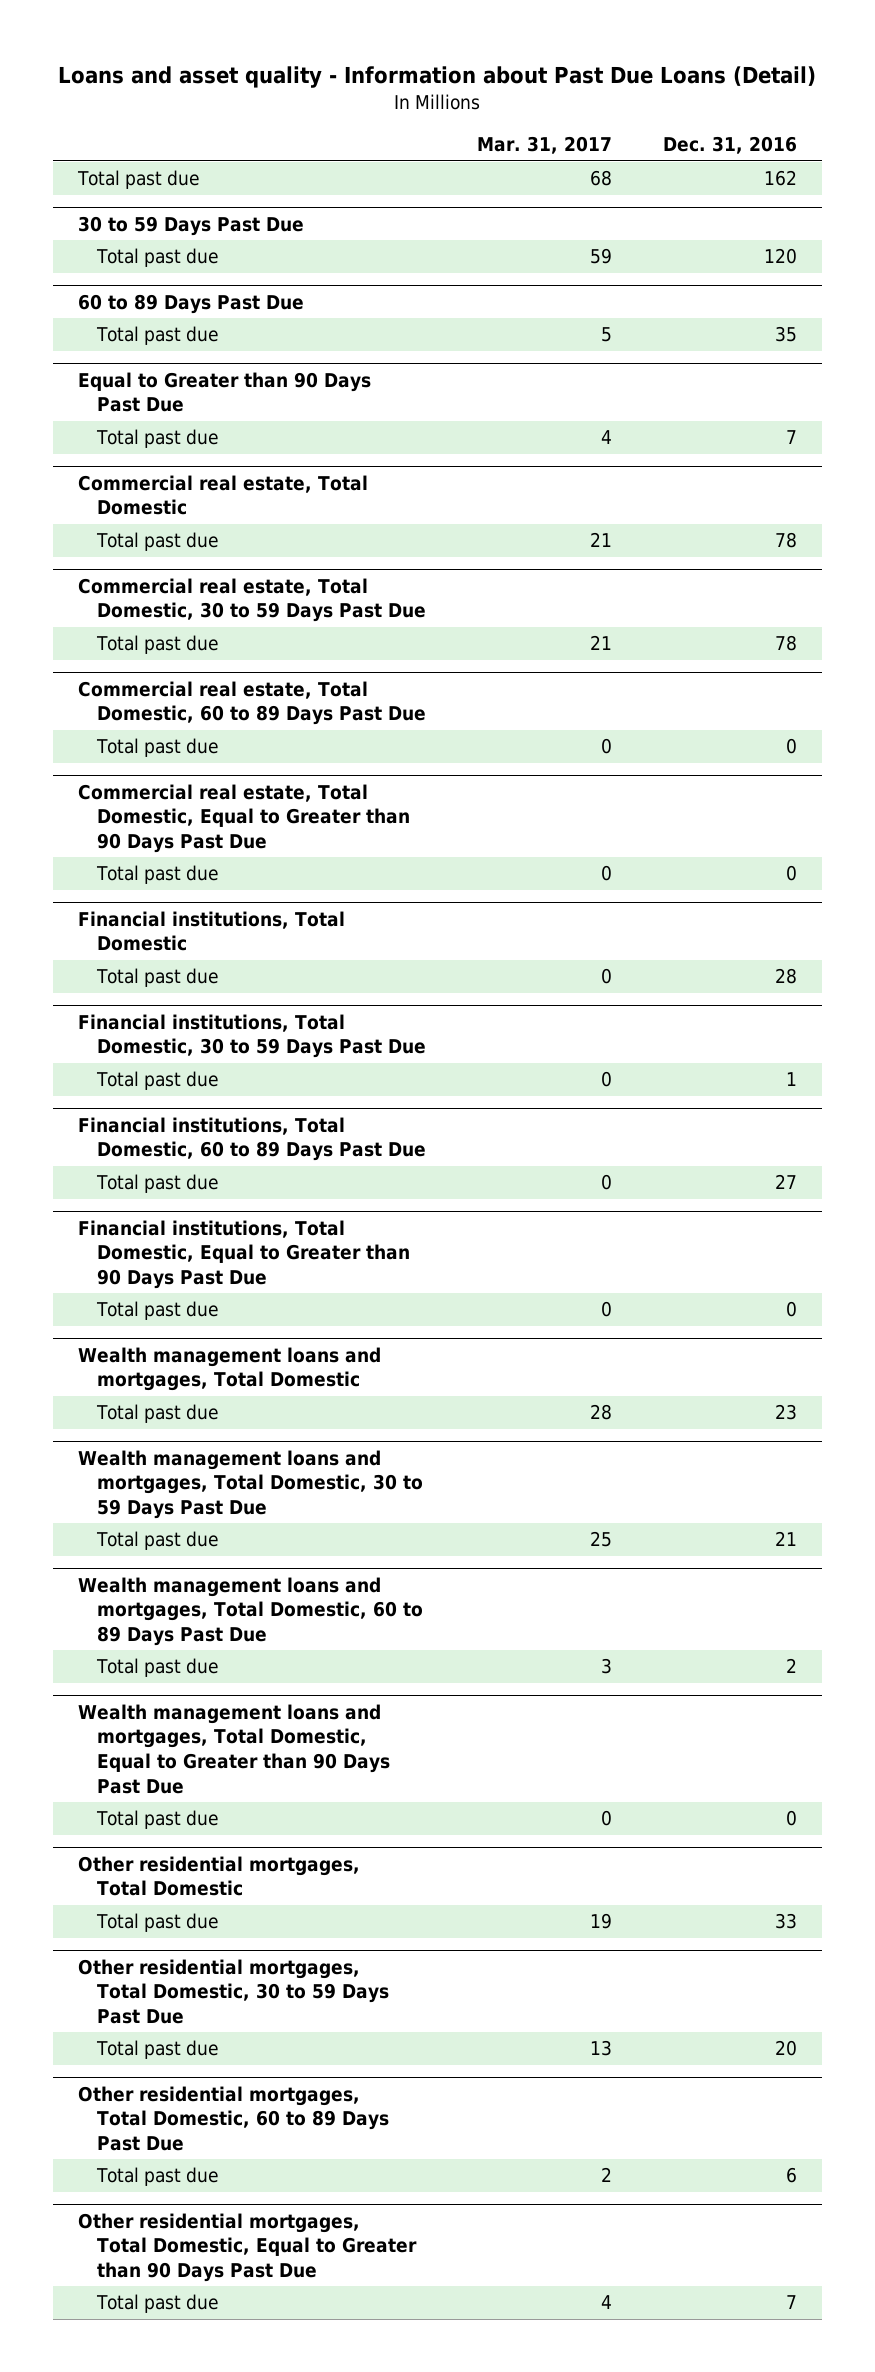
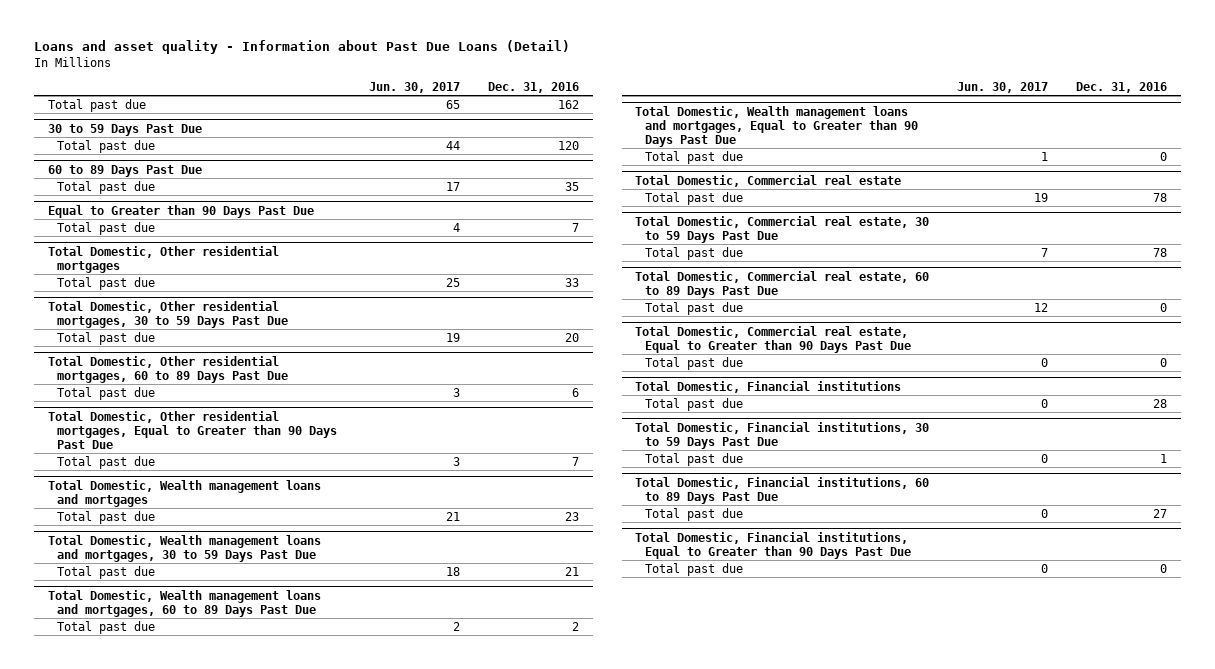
[477,136,613,155] Mar. 31, 2017 -> none
none -> [369,81,461,93] Jun. 30, 2017
none -> [47,245,279,273] Total Domestic, Other residential mortgages
none -> [57,276,156,290] Total past due
none -> [47,300,289,328] Total Domestic, Other residential mortgages, 30 to 59 Days Past Due
none -> [57,331,156,345] Total past due
none -> [47,355,289,383] Total Domestic, Other residential mortgages, 60 to 89 Days Past Due
none -> [57,386,156,400] Total past due
none -> [47,410,338,449] Total Domestic, Other residential mortgages, Equal to Greater than 90 Days Past Due
none -> [57,455,156,469] Total past due
none -> [47,479,321,507] Total Domestic, Wealth management loans and mortgages
none -> [57,510,156,524] Total past due
none -> [47,534,321,562] Total Domestic, Wealth management loans and mortgages, 30 to 59 Days Past Due
none -> [57,565,156,579] Total past due
none -> [47,589,321,617] Total Domestic, Wealth management loans and mortgages, 60 to 89 Days Past Due
none -> [57,620,156,634] Total past due
none -> [635,105,919,147] Total Domestic, Wealth management loans and mortgages, Equal to Greater than 90 Days Past Due
none -> [645,150,744,164] Total past due
[78,474,369,516] Commercial real estate, Total Domestic -> [635,174,902,187] Total Domestic, Commercial real estate
[78,577,427,623] Commercial real estate, Total Domestic, 30 to 59 Days Past Due -> [635,215,930,243] Total Domestic, Commercial real estate, 30 to 59 Days Past Due
[78,680,427,726] Commercial real estate, Total Domestic, 60 to 89 Days Past Due -> [635,270,930,298] Total Domestic, Commercial real estate, 60 to 89 Days Past Due
[78,783,411,853] Commercial real estate, Total Domestic, Equal to Greater than 90 Days Past Due -> [635,325,912,353] Total Domestic, Commercial real estate, Equal to Greater than 90 Days Past Due
[78,910,346,952] Financial institutions, Total Domestic -> [635,380,902,393] Total Domestic, Financial institutions
[78,1013,427,1059] Financial institutions, Total Domestic, 30 to 59 Days Past Due -> [635,421,930,449] Total Domestic, Financial institutions, 30 to 59 Days Past Due
[78,1116,427,1162] Financial institutions, Total Domestic, 60 to 89 Days Past Due -> [635,476,930,504] Total Domestic, Financial institutions, 60 to 89 Days Past Due
[96,1301,220,1321] Total past due -> none
[78,1346,382,1392] Wealth management loans and mortgages, Total Domestic -> none
[96,1404,220,1424] Total past due -> none
[78,1449,424,1519] Wealth management loans and mortgages, Total Domestic, 30 to 59 Days Past Due -> none
[96,1531,220,1551] Total past due -> none
[78,1576,424,1646] Wealth management loans and mortgages, Total Domestic, 60 to 89 Days Past Due -> none
[96,1658,220,1678] Total past due -> none
[78,1703,391,1794] Wealth management loans and mortgages, Total Domestic, Equal to Greater than 90 Days Past Due -> none
[78,1219,411,1289] Financial institutions, Total Domestic, Equal to Greater than 90 Days Past Due -> [635,531,912,559] Total Domestic, Financial institutions, Equal to Greater than 90 Days Past Due
[78,1855,361,1897] Other residential mortgages, Total Domestic -> none
[96,1913,220,1933] Total past due -> none
[78,1958,390,2024] Other residential mortgages, Total Domestic, 30 to 59 Days Past Due -> none
[96,2040,220,2060] Total past due -> none
[78,2085,390,2151] Other residential mortgages, Total Domestic, 60 to 89 Days Past Due -> none
[96,2167,220,2187] Total past due -> none
[78,2212,418,2282] Other residential mortgages, Total Domestic, Equal to Greater than 90 Days Past Due -> none
[96,2294,220,2314] Total past due -> none

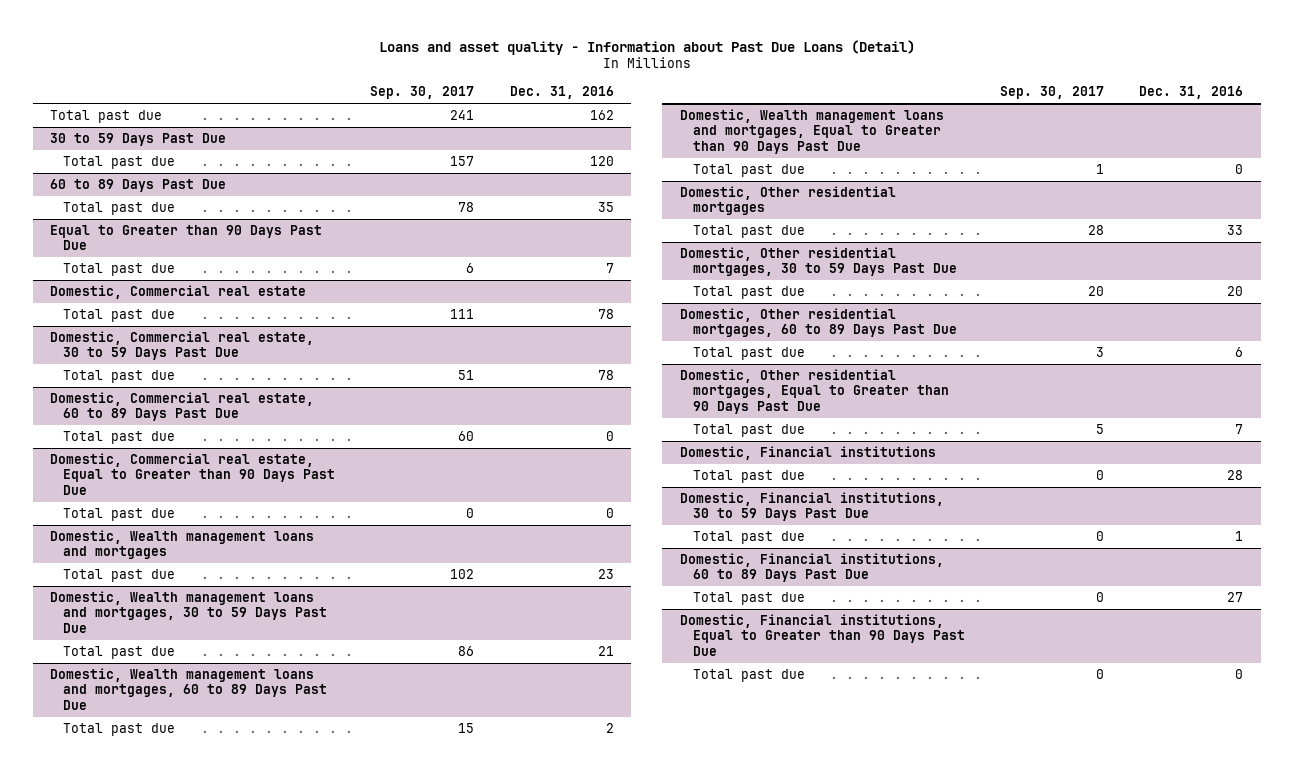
[369,81,461,93] Jun. 30, 2017 -> none
none -> [370,86,475,100] Sep. 30, 2017
[47,245,279,273] Total Domestic, Other residential mortgages -> none
[57,276,156,290] Total past due -> none
[47,300,289,328] Total Domestic, Other residential mortgages, 30 to 59 Days Past Due -> none
[57,331,156,345] Total past due -> none
[47,355,289,383] Total Domestic, Other residential mortgages, 60 to 89 Days Past Due -> none
[57,386,156,400] Total past due -> none
[47,410,338,449] Total Domestic, Other residential mortgages, Equal to Greater than 90 Days Past Due -> none
[57,455,156,469] Total past due -> none
[47,479,321,507] Total Domestic, Wealth management loans and mortgages -> none
[57,510,156,524] Total past due -> none
[47,534,321,562] Total Domestic, Wealth management loans and mortgages, 30 to 59 Days Past Due -> none
[57,565,156,579] Total past due -> none
[47,589,321,617] Total Domestic, Wealth management loans and mortgages, 60 to 89 Days Past Due -> none
[57,620,156,634] Total past due -> none
[635,105,919,147] Total Domestic, Wealth management loans and mortgages, Equal to Greater than 90 Days Past Due -> none
[645,150,744,164] Total past due -> none
[635,174,902,187] Total Domestic, Commercial real estate -> [50,284,307,299] Domestic, Commercial real estate
[635,215,930,243] Total Domestic, Commercial real estate, 30 to 59 Days Past Due -> [50,330,315,361] Domestic, Commercial real estate, 30 to 59 Days Past Due
[635,270,930,298] Total Domestic, Commercial real estate, 60 to 89 Days Past Due -> [50,391,315,422] Domestic, Commercial real estate, 60 to 89 Days Past Due
[635,325,912,353] Total Domestic, Commercial real estate, Equal to Greater than 90 Days Past Due -> [50,452,336,496] Domestic, Commercial real estate, Equal to Greater than 90 Days Past Due
none -> [50,529,315,560] Domestic, Wealth management loans and mortgages
none -> [63,568,176,582] Total past due
none -> [50,590,328,634] Domestic, Wealth management loans and mortgages, 30 to 59 Days Past Due
none -> [63,645,176,659] Total past due
none -> [50,667,328,711] Domestic, Wealth management loans and mortgages, 60 to 89 Days Past Due
none -> [63,722,176,736] Total past due
none -> [679,108,944,155] Domestic, Wealth management loans and mortgages, Equal to Greater than 90 Days Past Due
none -> [692,163,805,177] Total past due
none -> [679,185,896,216] Domestic, Other residential mortgages
none -> [692,224,805,238] Total past due
none -> [679,246,957,277] Domestic, Other residential mortgages, 30 to 59 Days Past Due
none -> [692,285,805,299] Total past due
none -> [679,307,957,338] Domestic, Other residential mortgages, 60 to 89 Days Past Due
none -> [692,346,805,360] Total past due
none -> [679,368,949,415] Domestic, Other residential mortgages, Equal to Greater than 90 Days Past Due
none -> [692,423,805,437] Total past due
[635,380,902,393] Total Domestic, Financial institutions -> [679,445,936,460] Domestic, Financial institutions
[635,421,930,449] Total Domestic, Financial institutions, 30 to 59 Days Past Due -> [679,491,944,522] Domestic, Financial institutions, 30 to 59 Days Past Due
[635,476,930,504] Total Domestic, Financial institutions, 60 to 89 Days Past Due -> [679,552,944,583] Domestic, Financial institutions, 60 to 89 Days Past Due
[635,531,912,559] Total Domestic, Financial institutions, Equal to Greater than 90 Days Past Due -> [679,613,965,657] Domestic, Financial institutions, Equal to Greater than 90 Days Past Due

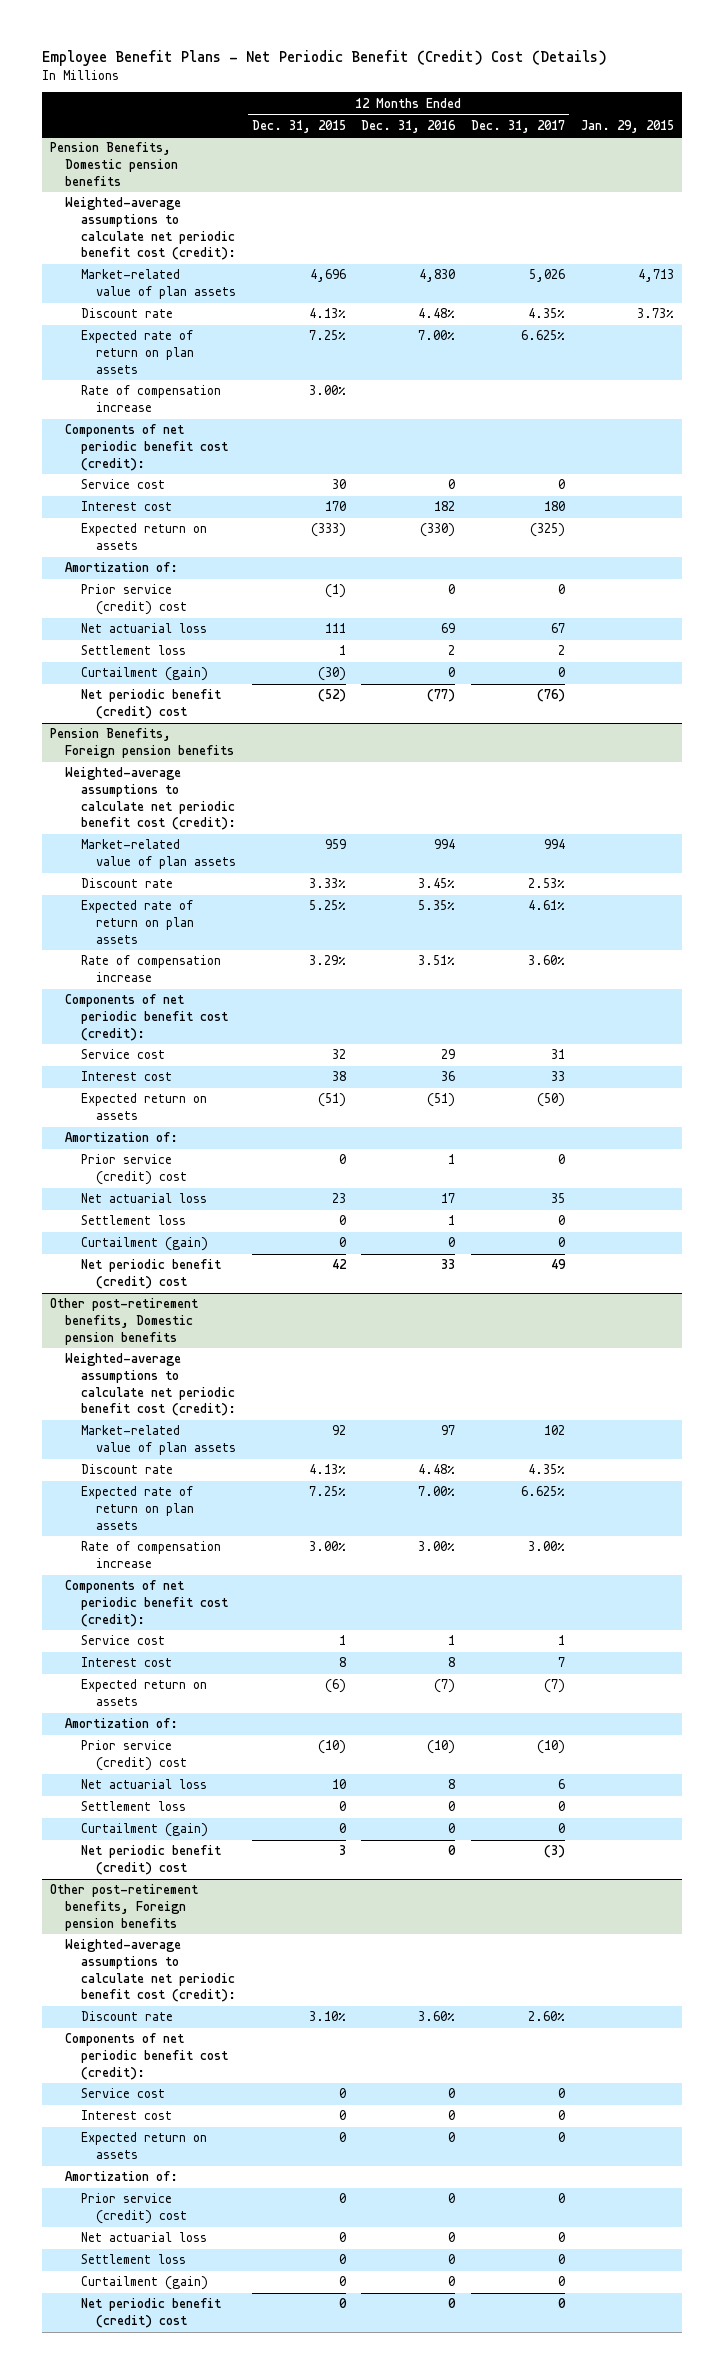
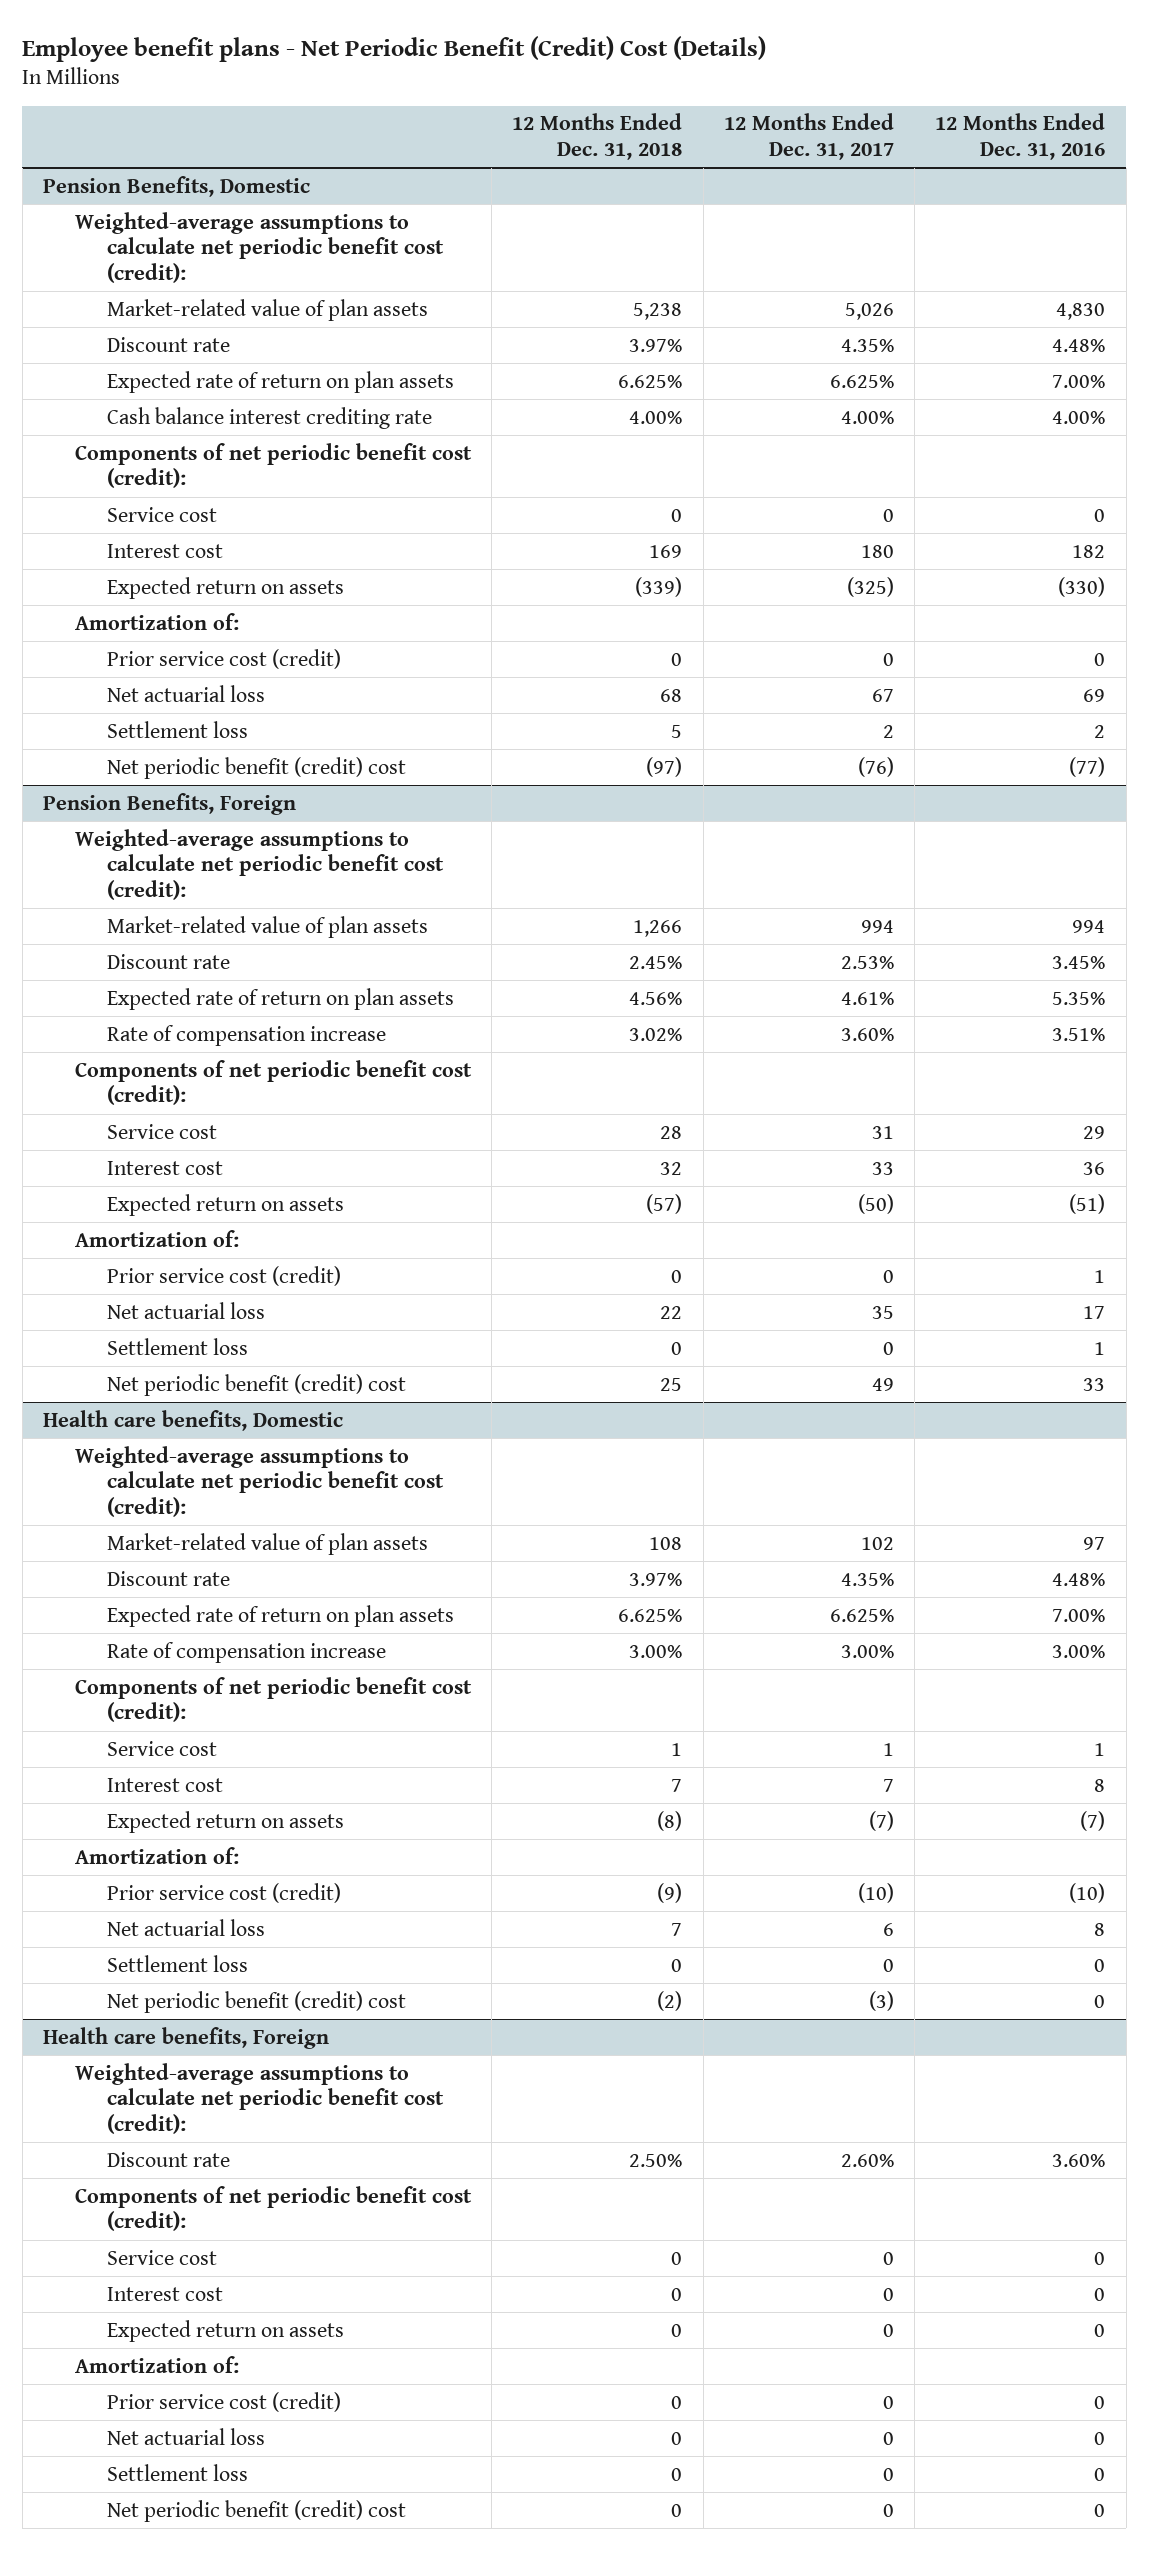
[42,50,608,67] Employee Benefit Plans - Net Periodic Benefit (Credit) Cost (Details) -> [22,35,767,62] Employee benefit plans - Net Periodic Benefit (Credit) Cost (Details)
[251,119,346,133] Dec. 31, 2015 -> none
[580,119,674,133] Jan. 29, 2015 -> none
none -> [512,113,683,160] 12 Months Ended Dec. 31, 2018
[50,142,179,186] Pension Benefits, Domestic pension benefits -> [43,175,311,197] Pension Benefits, Domestic
[80,385,221,413] Rate of compensation increase -> none
none -> [106,406,432,429] Cash balance interest crediting rate
[80,584,187,616] Prior service (credit) cost -> [106,648,341,669] Prior service cost (credit)
[80,667,208,682] Curtailment (gain) -> none
[50,728,235,759] Pension Benefits, Foreign pension benefits -> [43,792,297,815] Pension Benefits, Foreign
[80,1154,187,1186] Prior service (credit) cost -> [106,1265,341,1286] Prior service cost (credit)
[80,1237,208,1252] Curtailment (gain) -> none
[50,1298,199,1345] Other post-retirement benefits, Domestic pension benefits -> none
none -> [43,1409,344,1431] Health care benefits, Domestic
[80,1740,187,1772] Prior service (credit) cost -> [106,1882,341,1903] Prior service cost (credit)
[80,1823,208,1838] Curtailment (gain) -> none
[50,1884,199,1931] Other post-retirement benefits, Foreign pension benefits -> none
none -> [43,2026,330,2049] Health care benefits, Foreign
[80,2193,187,2225] Prior service (credit) cost -> [106,2391,341,2412] Prior service cost (credit)
[80,2276,208,2291] Curtailment (gain) -> none

